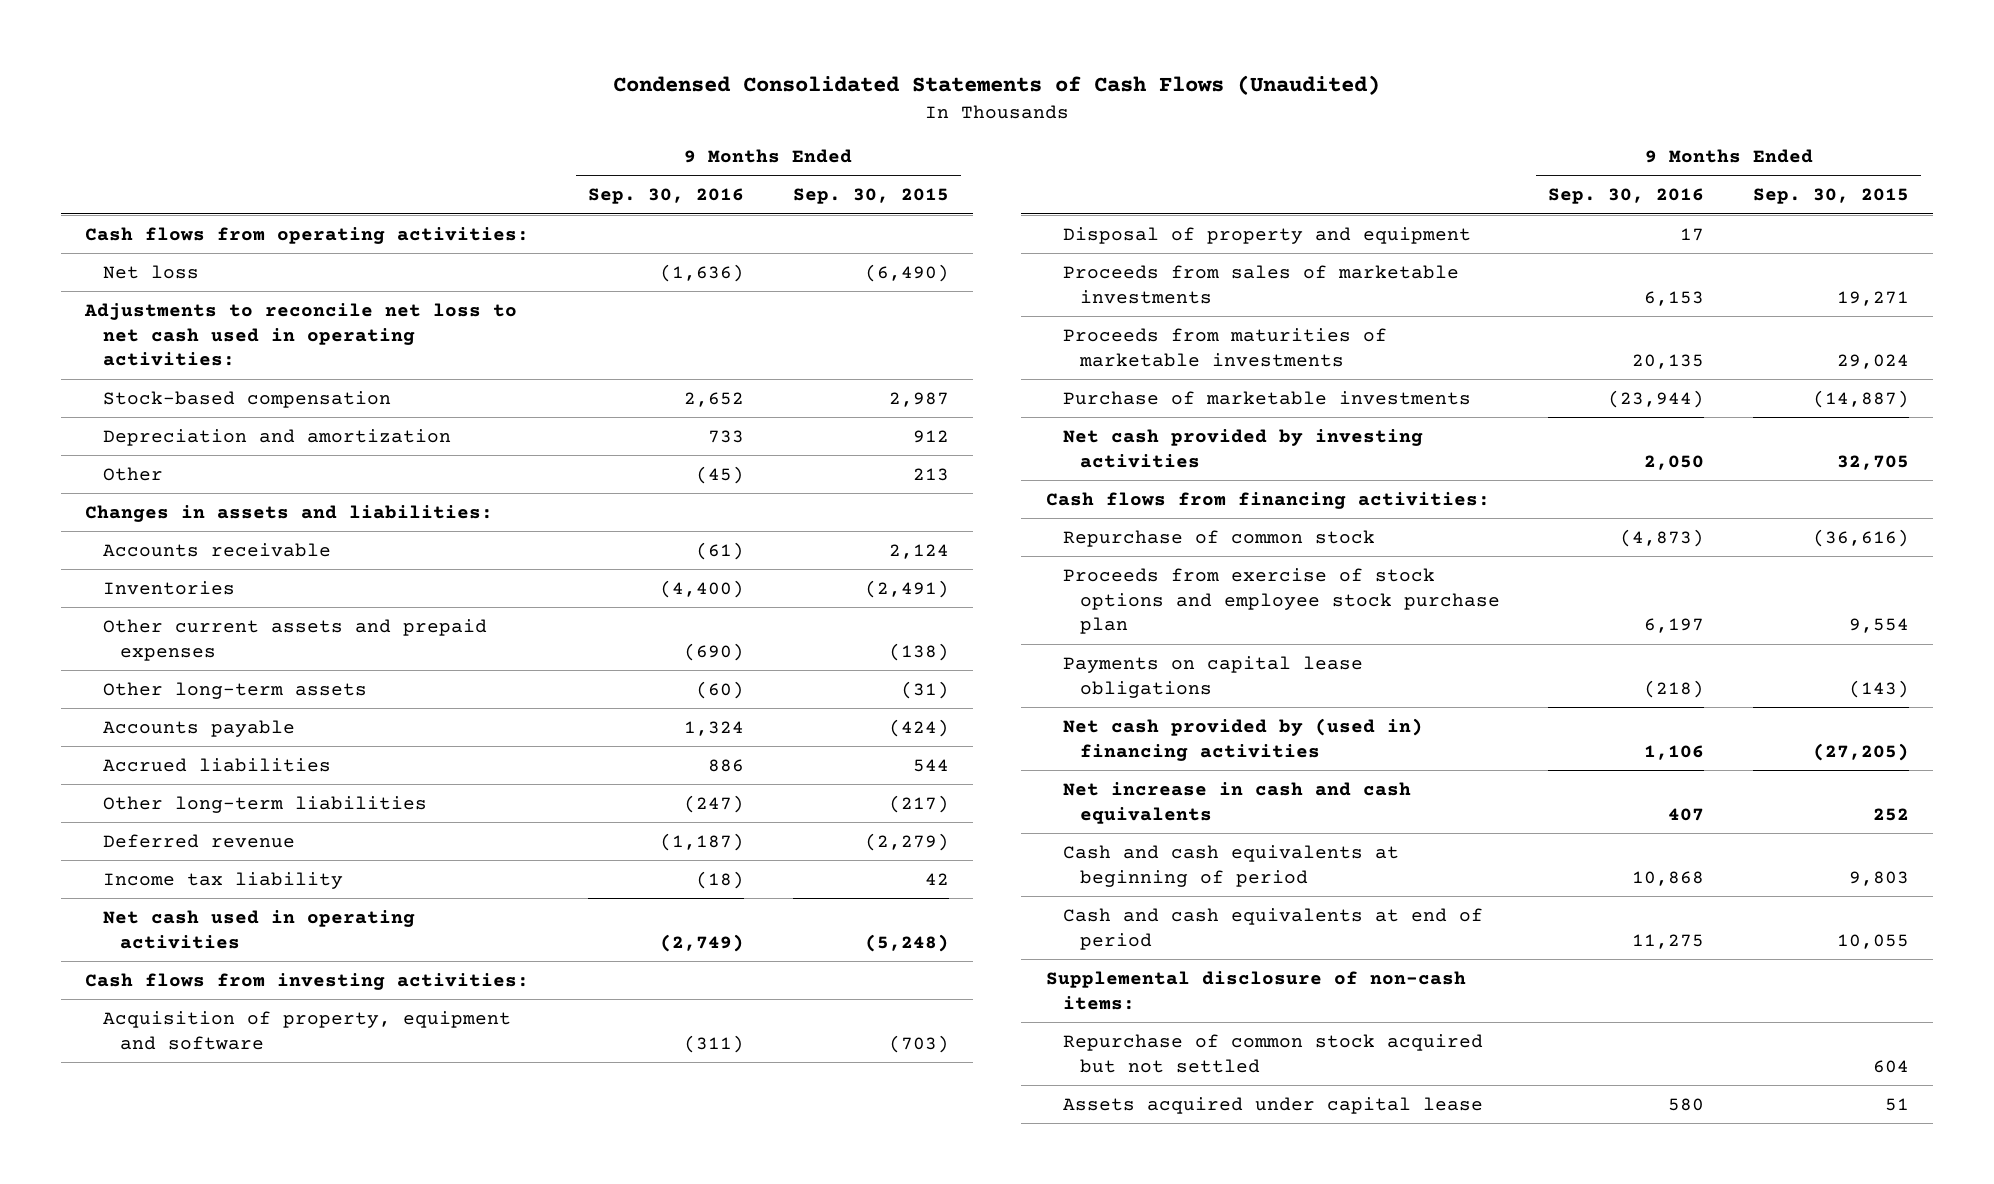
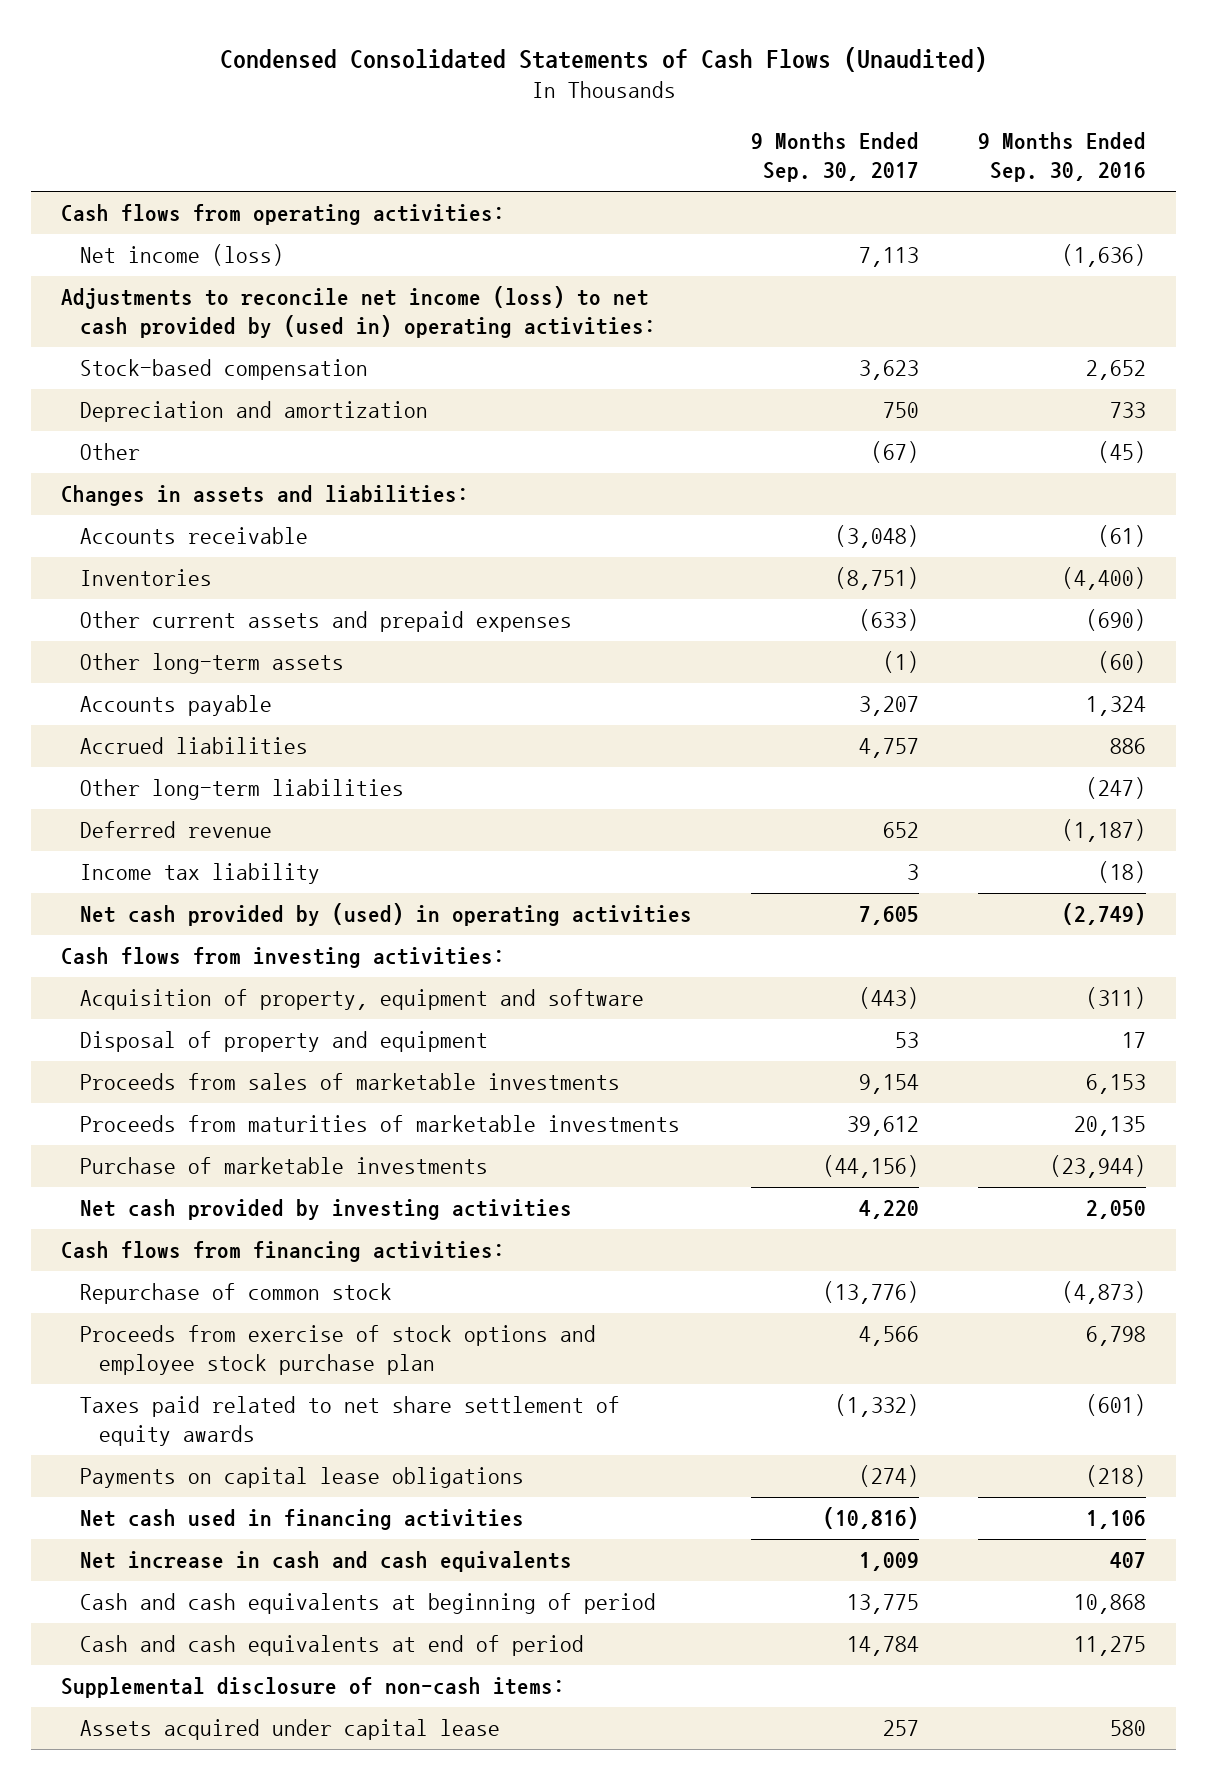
[792,188,949,205] Sep. 30, 2015 -> none
none -> [751,132,920,183] 9 Months Ended Sep. 30, 2017
[102,264,199,279] Net loss -> [80,244,285,267] Net income (loss)
[84,302,518,367] Adjustments to reconcile net loss to net cash used in operating activities: -> [60,286,657,339] Adjustments to reconcile net income (loss) to net cash provided by (used in) operating activities:
[102,909,415,949] Net cash used in operating activities -> [80,903,693,927] Net cash provided by (used) in operating activities
[1644,618,1705,634] 6,197 -> [1086,1326,1147,1347] 6,798
none -> [80,1396,621,1447] Taxes paid related to net share settlement of equity awards
[1062,717,1423,761] Net cash provided by (used in) financing activities -> [80,1509,525,1531] Net cash used in financing activities
[1062,1033,1483,1073] Repurchase of common stock acquired but not settled -> none

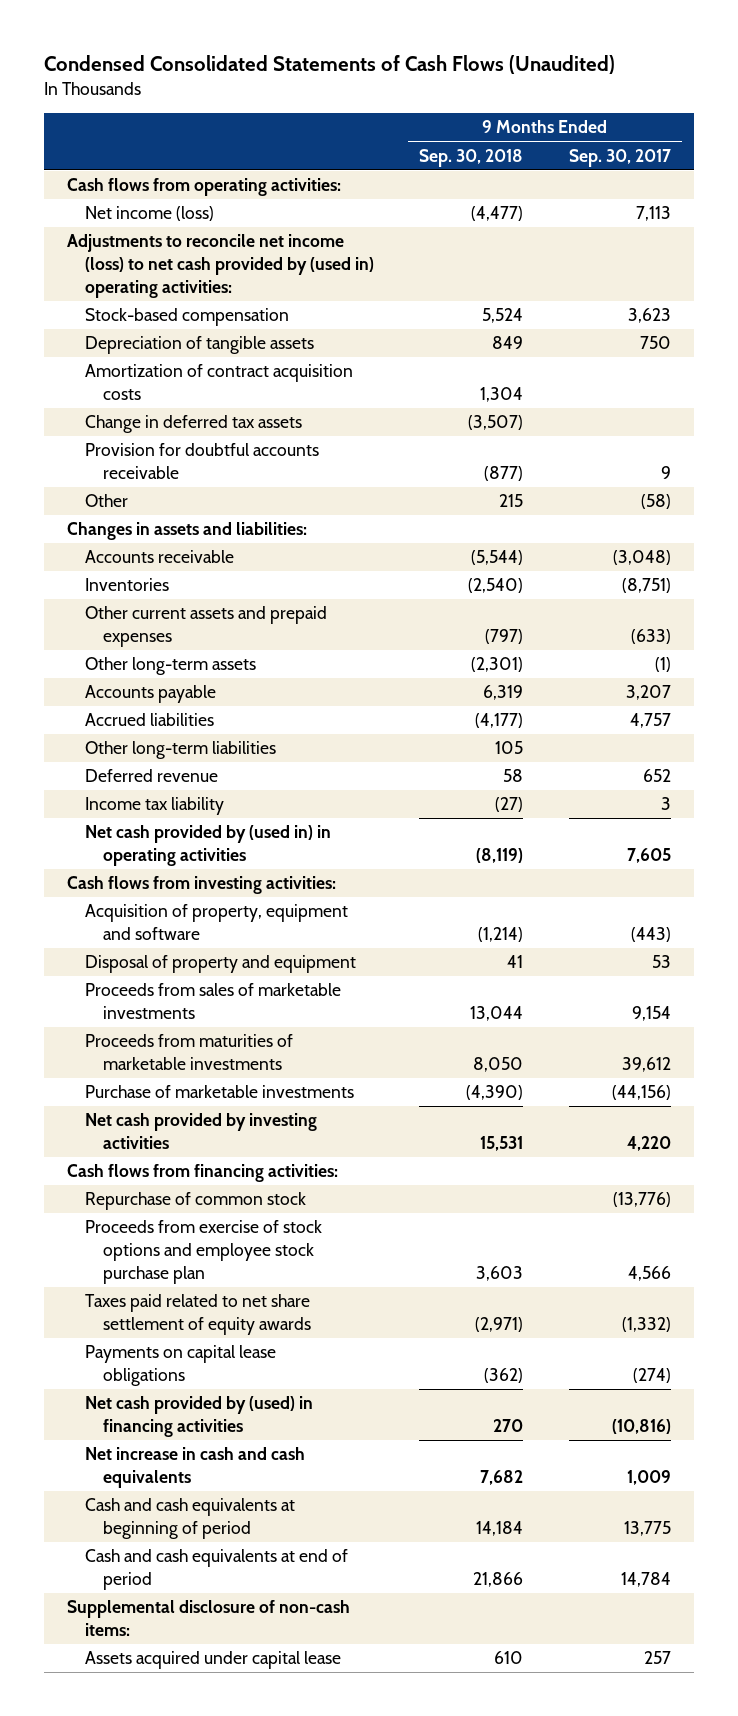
[978,132,1147,183] 9 Months Ended Sep. 30, 2016 -> none
none -> [419,148,524,167] Sep. 30, 2018
[80,401,429,423] Depreciation and amortization -> none
none -> [84,336,314,355] Depreciation of tangible assets
none -> [84,364,353,401] Amortization of contract acquisition costs
none -> [84,415,302,434] Change in deferred tax assets
none -> [84,443,319,480] Provision for doubtful accounts receivable
[871,441,920,464] (67) -> [640,494,671,510] (58)
[80,903,693,927] Net cash provided by (used) in operating activities -> [84,825,331,867] Net cash provided by (used in) in operating activities
[80,1509,525,1531] Net cash used in financing activities -> [84,1396,313,1438] Net cash provided by (used) in financing activities

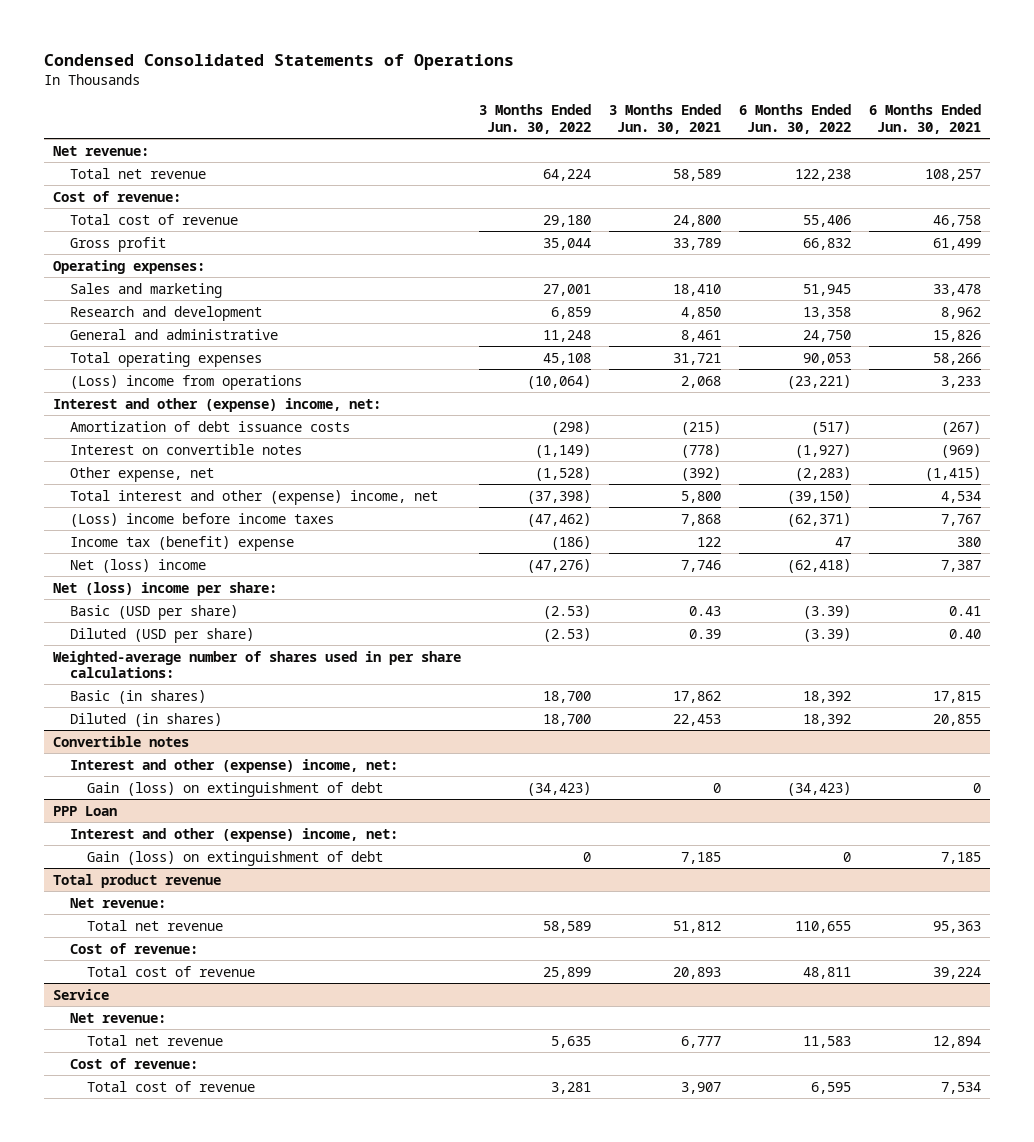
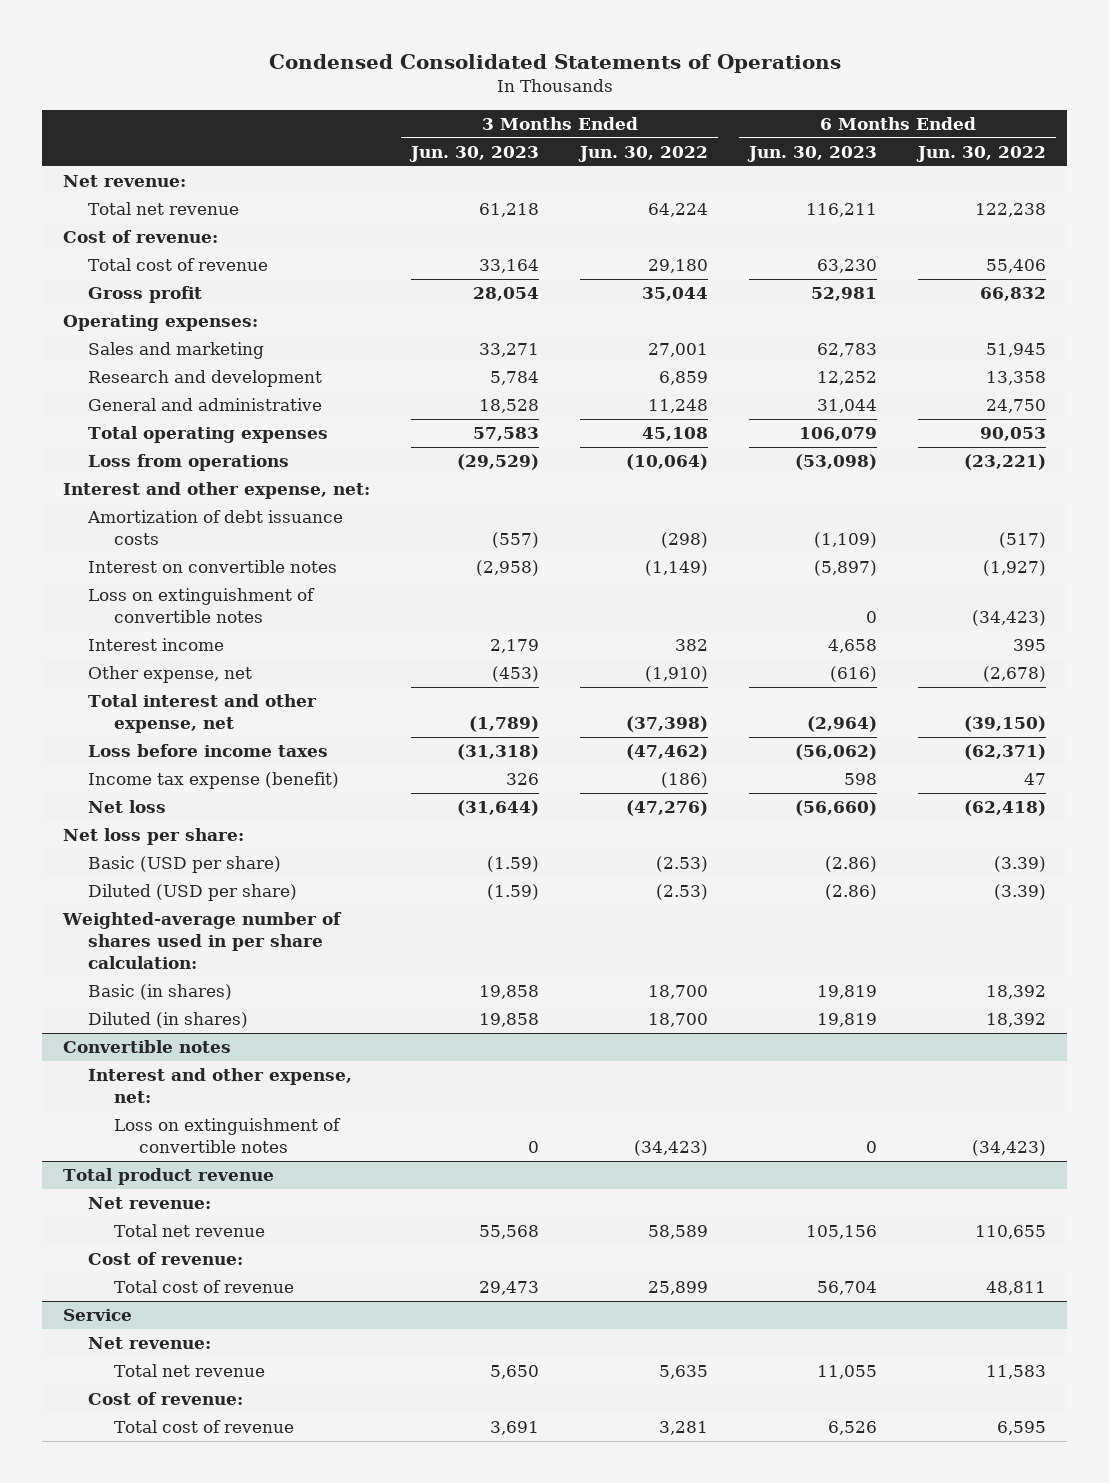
[608,104,721,134] 3 Months Ended Jun. 30, 2021 -> none
[869,104,982,134] 6 Months Ended Jun. 30, 2021 -> none
none -> [409,146,540,163] Jun. 30, 2023
none -> [747,146,878,163] Jun. 30, 2023
[70,374,303,390] (Loss) income from operations -> [88,454,290,472] Loss from operations
[52,397,381,412] Interest and other (expense) income, net: -> [62,482,370,500] Interest and other expense, net:
none -> [88,588,316,624] Loss on extinguishment of convertible notes
none -> [88,638,225,652] Interest income
[534,466,591,481] (1,528) -> [645,666,709,683] (1,910)
[795,466,852,481] (2,283) -> [983,666,1047,683] (2,678)
[70,489,439,505] Total interest and other (expense) income, net -> [88,694,318,734] Total interest and other expense, net
[70,512,335,527] (Loss) income before income taxes -> [88,744,329,758] Loss before income taxes
[70,535,295,551] Income tax (benefit) expense -> [88,772,340,790] Income tax expense (benefit)
[70,558,207,573] Net (loss) income -> [88,800,167,814] Net loss
[52,581,277,596] Net (loss) income per share: -> [62,828,244,846] Net loss per share:
[52,650,461,679] Weighted-average number of shares used in per share calculations: -> [61,912,342,969] Weighted-average number of shares used in per share calculation:
[52,805,117,816] PPP Loan -> none
[70,827,399,842] Interest and other (expense) income, net: -> none
[87,850,384,866] Gain (loss) on extinguishment of debt -> none
[70,758,399,773] Interest and other (expense) income, net: -> [88,1068,353,1104] Interest and other expense, net:
[87,781,384,797] Gain (loss) on extinguishment of debt -> [113,1118,341,1154] Loss on extinguishment of convertible notes

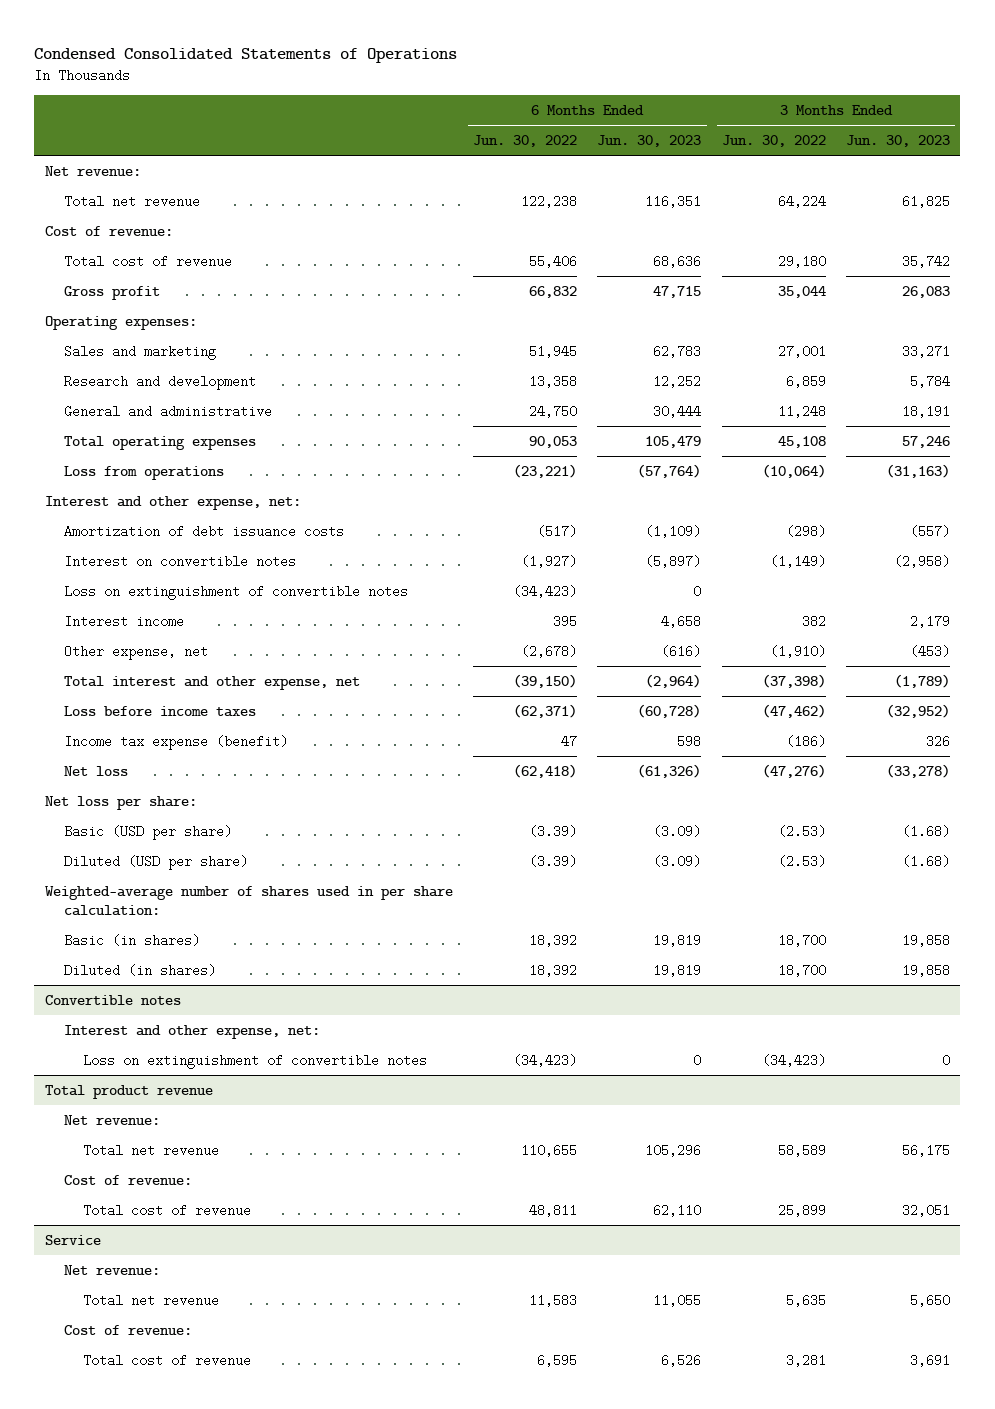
[479,203,540,218] 61,218 -> [902,194,951,208] 61,825
[806,203,878,218] 116,211 -> [645,194,702,208] 116,351
[479,259,540,274] 33,164 -> [902,254,951,268] 35,742
[817,259,878,274] 63,230 -> [653,254,702,268] 68,636
[473,287,540,302] 28,054 -> [902,285,951,298] 26,083
[811,287,878,302] 52,981 -> [653,285,702,298] 47,715
[479,399,540,414] 18,528 -> [902,404,951,418] 18,191
[817,399,878,414] 31,044 -> [653,404,702,418] 30,444
[473,427,540,442] 57,583 -> [902,435,951,448] 57,246
[799,427,878,442] 106,079 -> [645,435,702,448] 105,479
[457,454,540,471] (29,529) -> [886,463,951,478] (31,163)
[795,454,878,471] (53,098) -> [637,463,702,478] (57,764)
[457,744,540,761] (31,318) -> [886,703,951,718] (32,952)
[795,744,878,761] (56,062) -> [637,703,702,718] (60,728)
[457,800,540,817] (31,644) -> [886,763,951,778] (33,278)
[795,800,878,817] (56,660) -> [637,763,702,778] (61,326)
[487,856,540,873] (1.59) -> [902,824,951,838] (1.68)
[825,856,878,873] (2.86) -> [653,824,702,838] (3.09)
[487,884,540,901] (1.59) -> [902,854,951,868] (1.68)
[825,884,878,901] (2.86) -> [653,854,702,868] (3.09)
[479,1225,540,1240] 55,568 -> [902,1143,951,1157] 56,175
[806,1225,878,1240] 105,156 -> [645,1143,702,1157] 105,296
[479,1281,540,1296] 29,473 -> [902,1203,951,1217] 32,051
[817,1281,878,1296] 56,704 -> [653,1203,702,1217] 62,110

